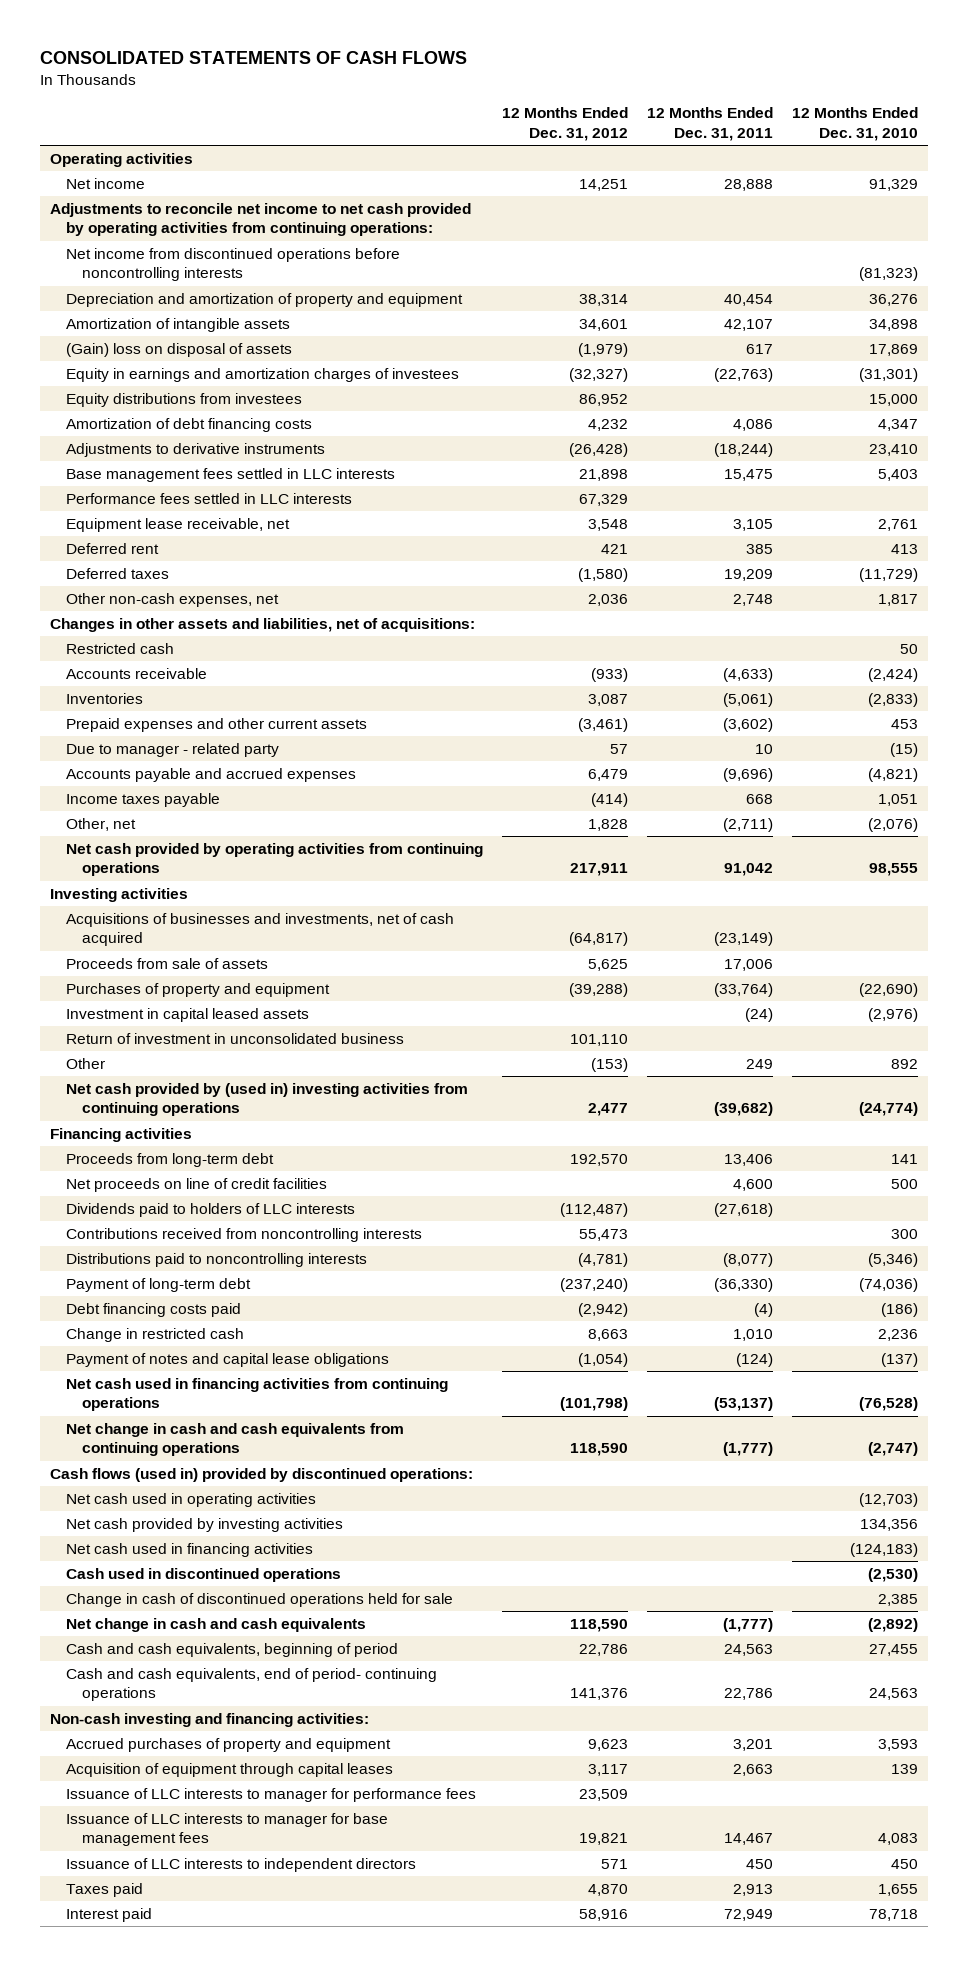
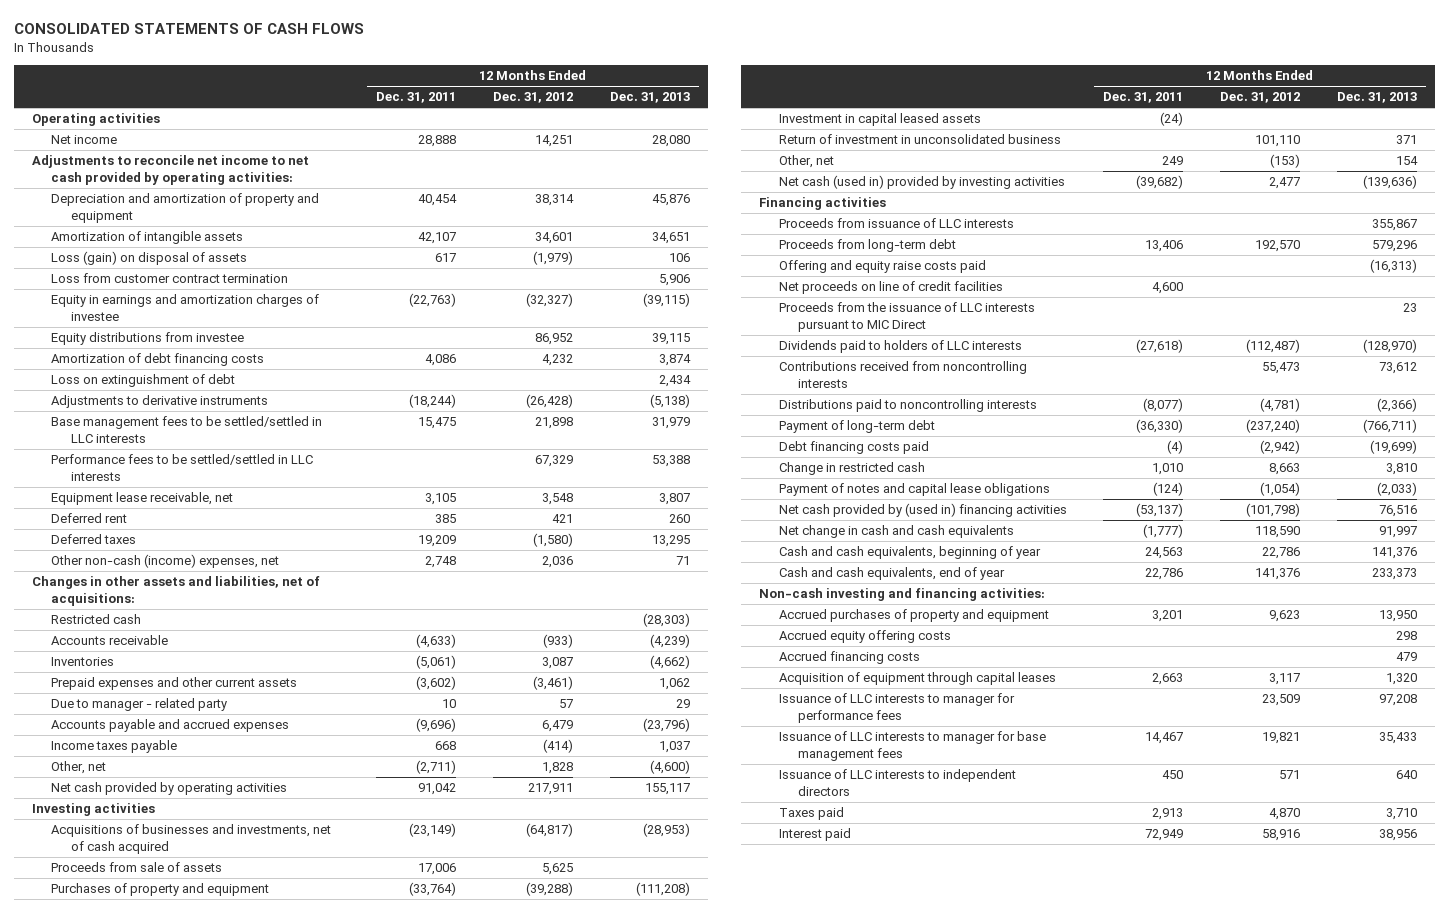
[792,107,919,141] 12 Months Ended Dec. 31, 2010 -> none
none -> [609,92,690,104] Dec. 31, 2013
[65,247,400,282] Net income from discontinued operations before noncontrolling interests -> none
[49,202,471,237] Adjustments to reconcile net income to net cash provided by operating activities from continuing operations: -> [31,155,309,185] Adjustments to reconcile net income to net cash provided by operating activities:
[65,342,292,357] (Gain) loss on disposal of assets -> [51,251,248,266] Loss (gain) on disposal of assets
none -> [51,273,289,284] Loss from customer contract termination
[65,367,459,382] Equity in earnings and amortization charges of investees -> [51,294,320,321] Equity in earnings and amortization charges of investee
[65,392,302,407] Equity distributions from investees -> [51,332,245,346] Equity distributions from investee
none -> [51,374,236,388] Loss on extinguishment of debt
[65,467,395,482] Base management fees settled in LLC interests -> [51,416,323,443] Base management fees to be settled/settled in LLC interests
[65,492,352,504] Performance fees settled in LLC interests -> [51,454,314,481] Performance fees to be settled/settled in LLC interests
[65,592,279,607] Other non-cash expenses, net -> [51,554,280,569] Other non-cash (income) expenses, net
[65,842,483,877] Net cash provided by operating activities from continuing operations -> [51,782,288,796] Net cash provided by operating activities
[65,1057,105,1069] Other -> [778,155,834,169] Other, net
[65,1082,468,1117] Net cash provided by (used in) investing activities from continuing operations -> [778,175,1065,190] Net cash (used in) provided by investing activities
none -> [778,218,1014,229] Proceeds from issuance of LLC interests
none -> [778,260,986,274] Offering and equity raise costs paid
none -> [778,302,1035,332] Proceeds from the issuance of LLC interests pursuant to MIC Direct
[65,1422,404,1457] Net change in cash and cash equivalents from continuing operations -> none
[49,1467,473,1482] Cash flows (used in) provided by discontinued operations: -> none
[65,1492,316,1507] Net cash used in operating activities -> none
[65,1517,343,1532] Net cash provided by investing activities -> none
[65,1542,313,1557] Net cash used in financing activities -> none
[65,1567,341,1582] Cash used in discontinued operations -> none
[65,1592,453,1607] Change in cash of discontinued operations held for sale -> none
[65,1377,448,1412] Net cash used in financing activities from continuing operations -> [778,503,1067,518] Net cash provided by (used in) financing activities
[65,1642,398,1657] Cash and cash equivalents, beginning of period -> [778,546,1041,560] Cash and cash equivalents, beginning of year
[65,1667,437,1702] Cash and cash equivalents, end of period- continuing operations -> [778,567,1005,581] Cash and cash equivalents, end of year
none -> [778,630,951,644] Accrued equity offering costs
none -> [778,651,920,665] Accrued financing costs

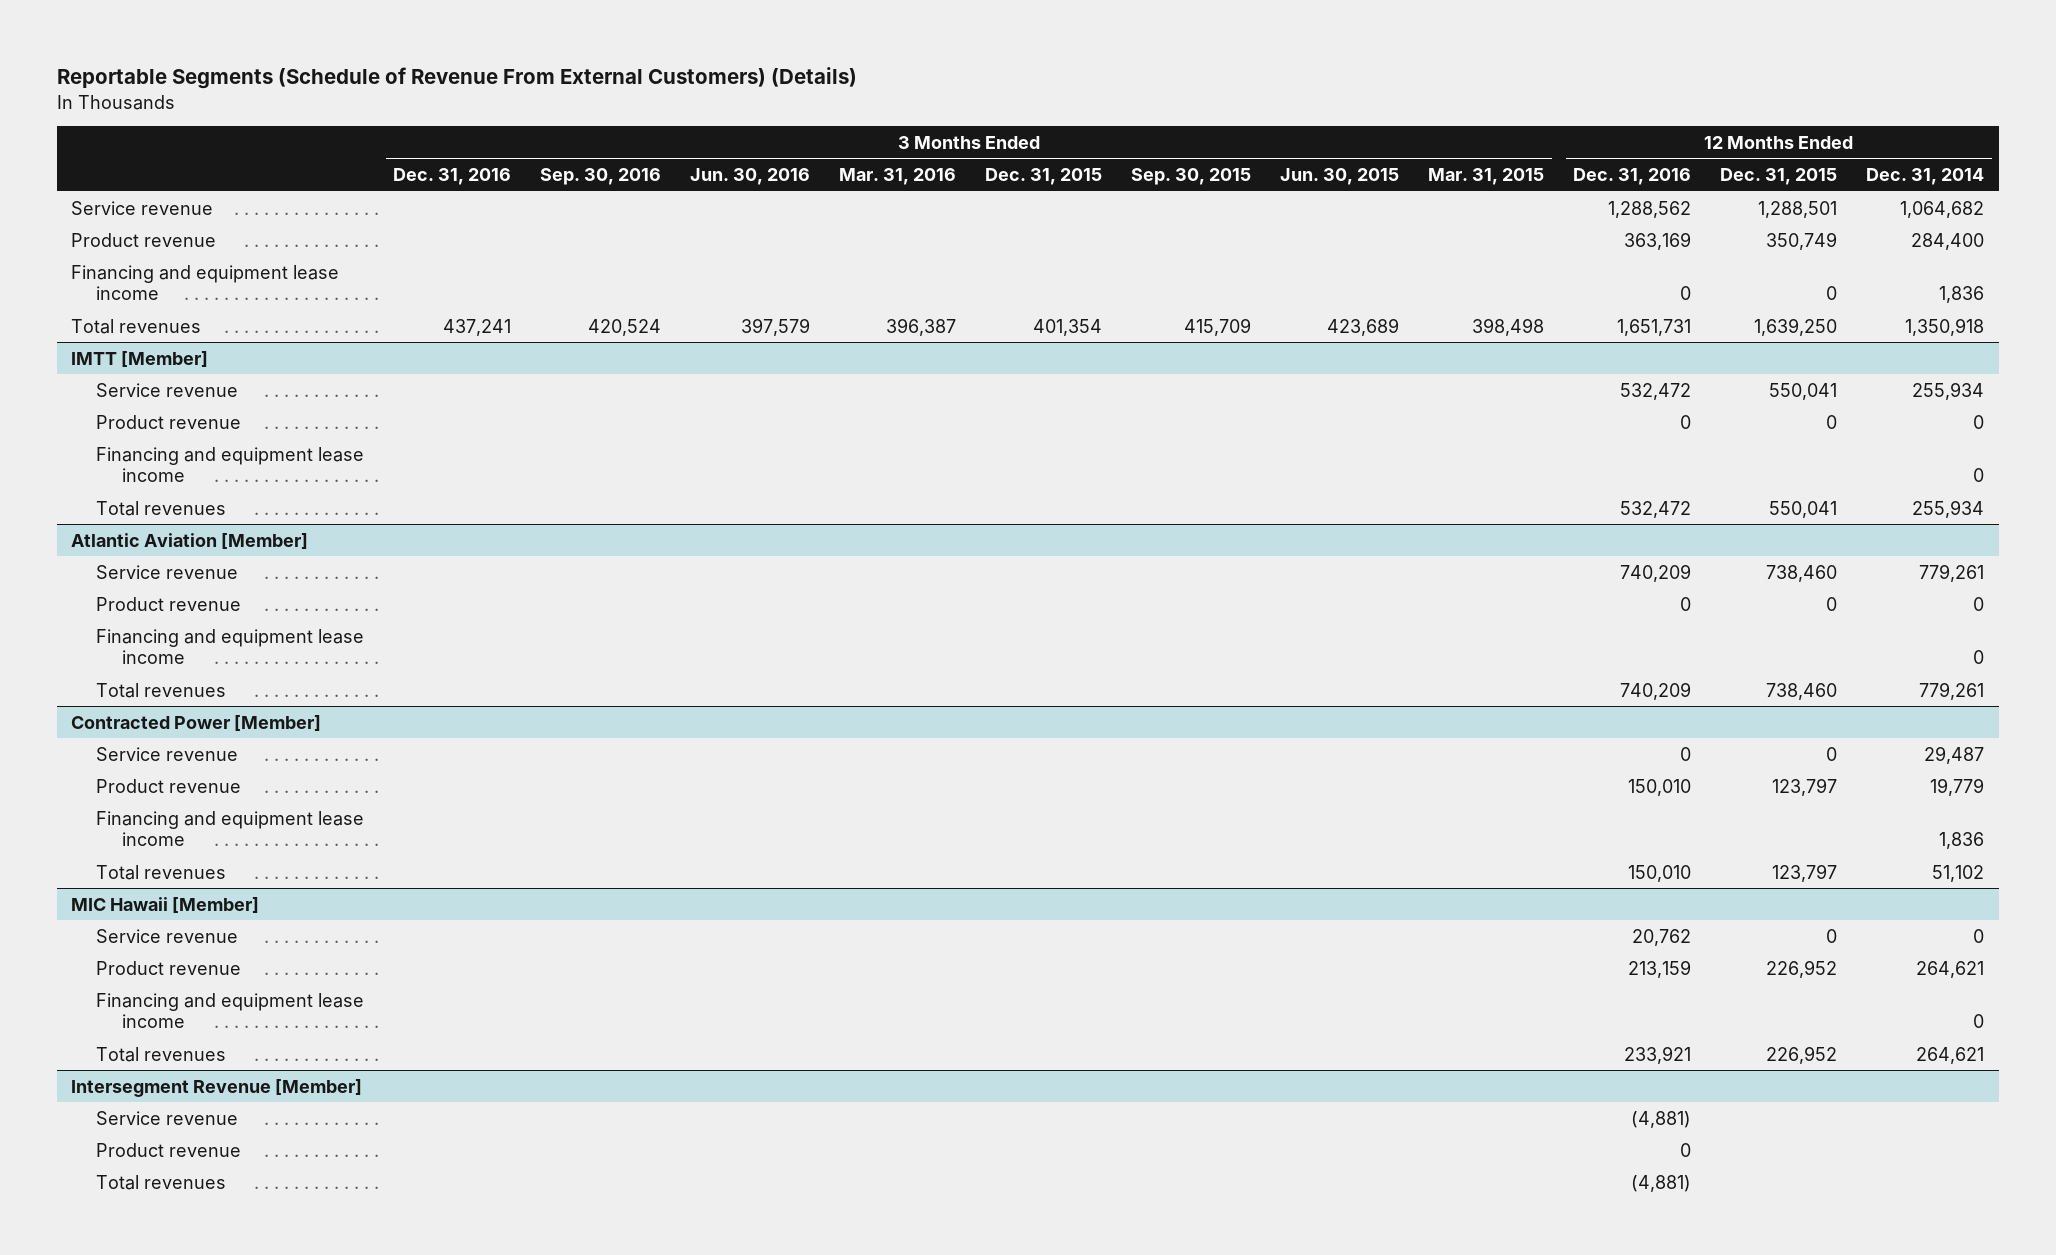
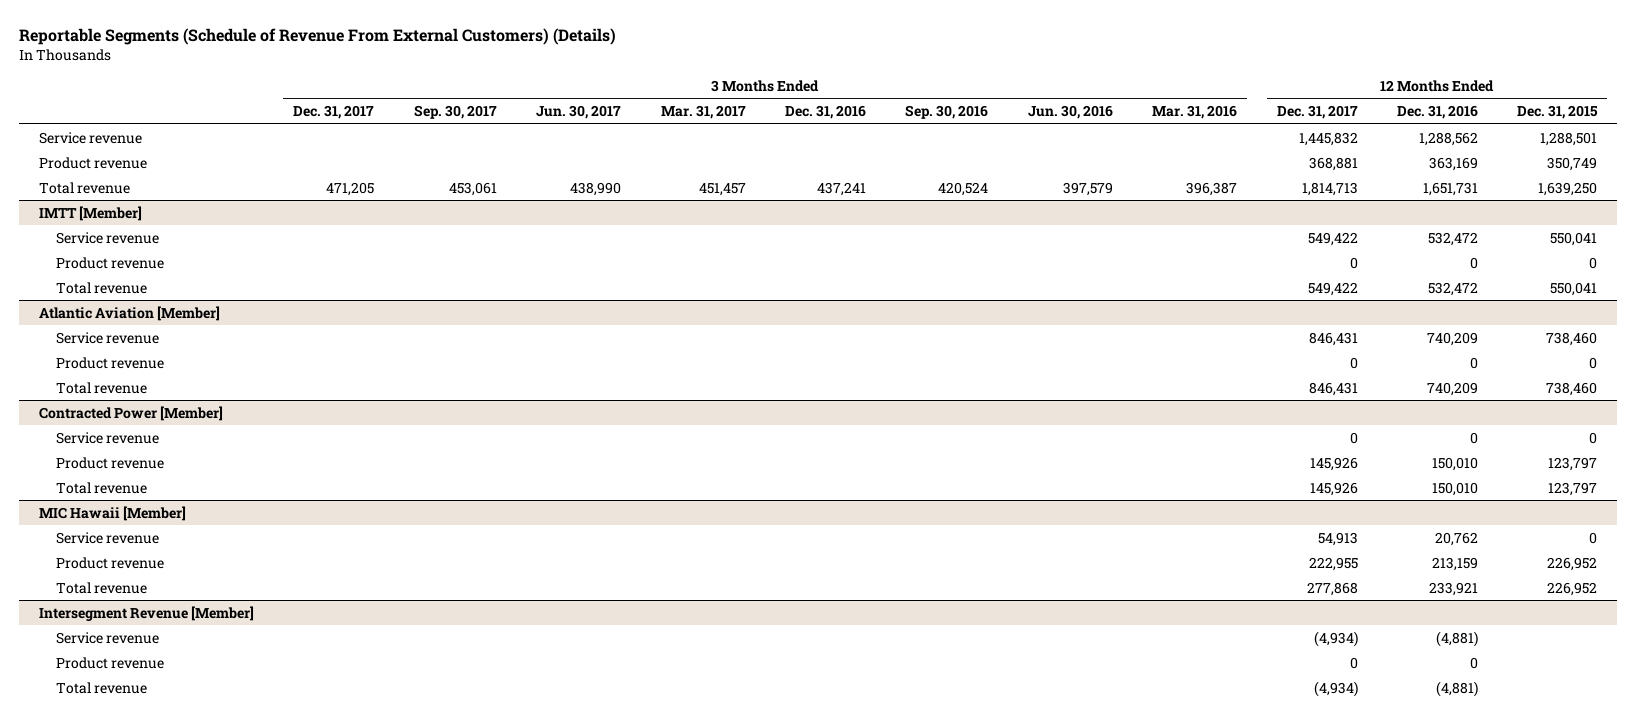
[985,168,1103,186] Dec. 31, 2015 -> none
[1131,168,1252,186] Sep. 30, 2015 -> none
[1280,168,1400,186] Jun. 30, 2015 -> none
[1428,168,1545,186] Mar. 31, 2015 -> none
[1866,168,1985,186] Dec. 31, 2014 -> none
none -> [293,105,375,120] Dec. 31, 2017
none -> [413,105,497,120] Sep. 30, 2017
none -> [536,105,622,120] Jun. 30, 2017
none -> [660,105,746,120] Mar. 31, 2017
none -> [1276,105,1358,120] Dec. 31, 2017
[71,264,340,301] Financing and equipment lease income -> none
[71,318,202,334] Total revenues -> [38,181,130,194] Total revenue
[96,446,365,483] Financing and equipment lease income -> none
[96,500,227,516] Total revenues -> [55,281,147,294] Total revenue
[96,628,365,665] Financing and equipment lease income -> none
[96,682,227,698] Total revenues -> [55,381,147,394] Total revenue
[96,810,365,847] Financing and equipment lease income -> none
[96,864,227,880] Total revenues -> [55,481,147,494] Total revenue
[96,992,365,1029] Financing and equipment lease income -> none
[96,1046,227,1062] Total revenues -> [55,581,147,594] Total revenue
[96,1174,227,1190] Total revenues -> [55,681,147,694] Total revenue

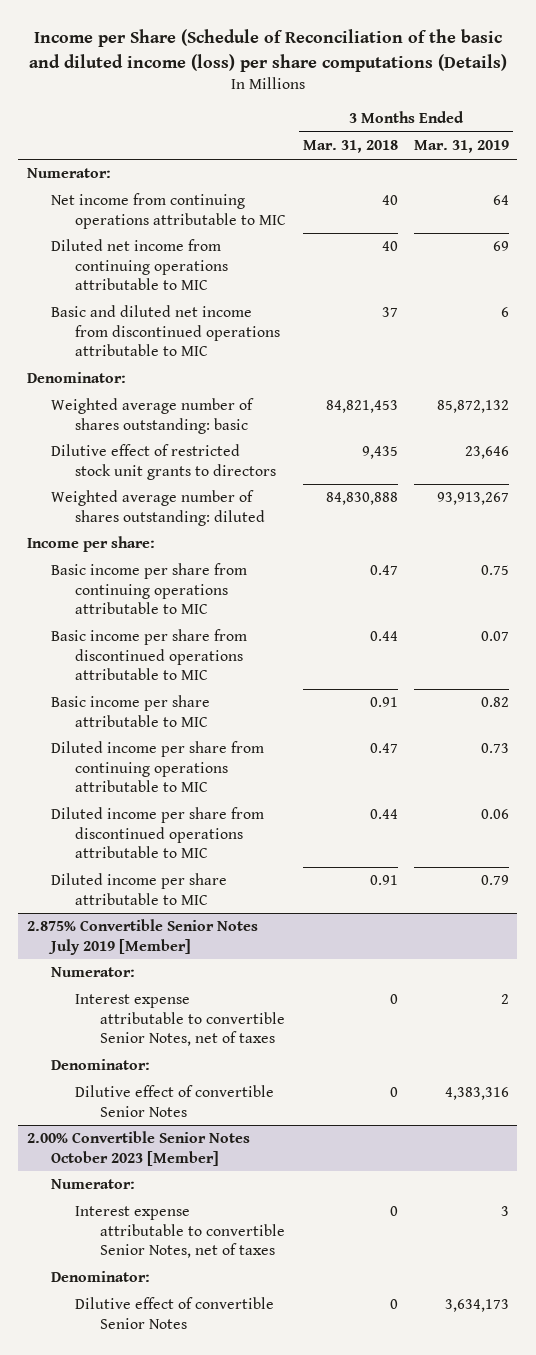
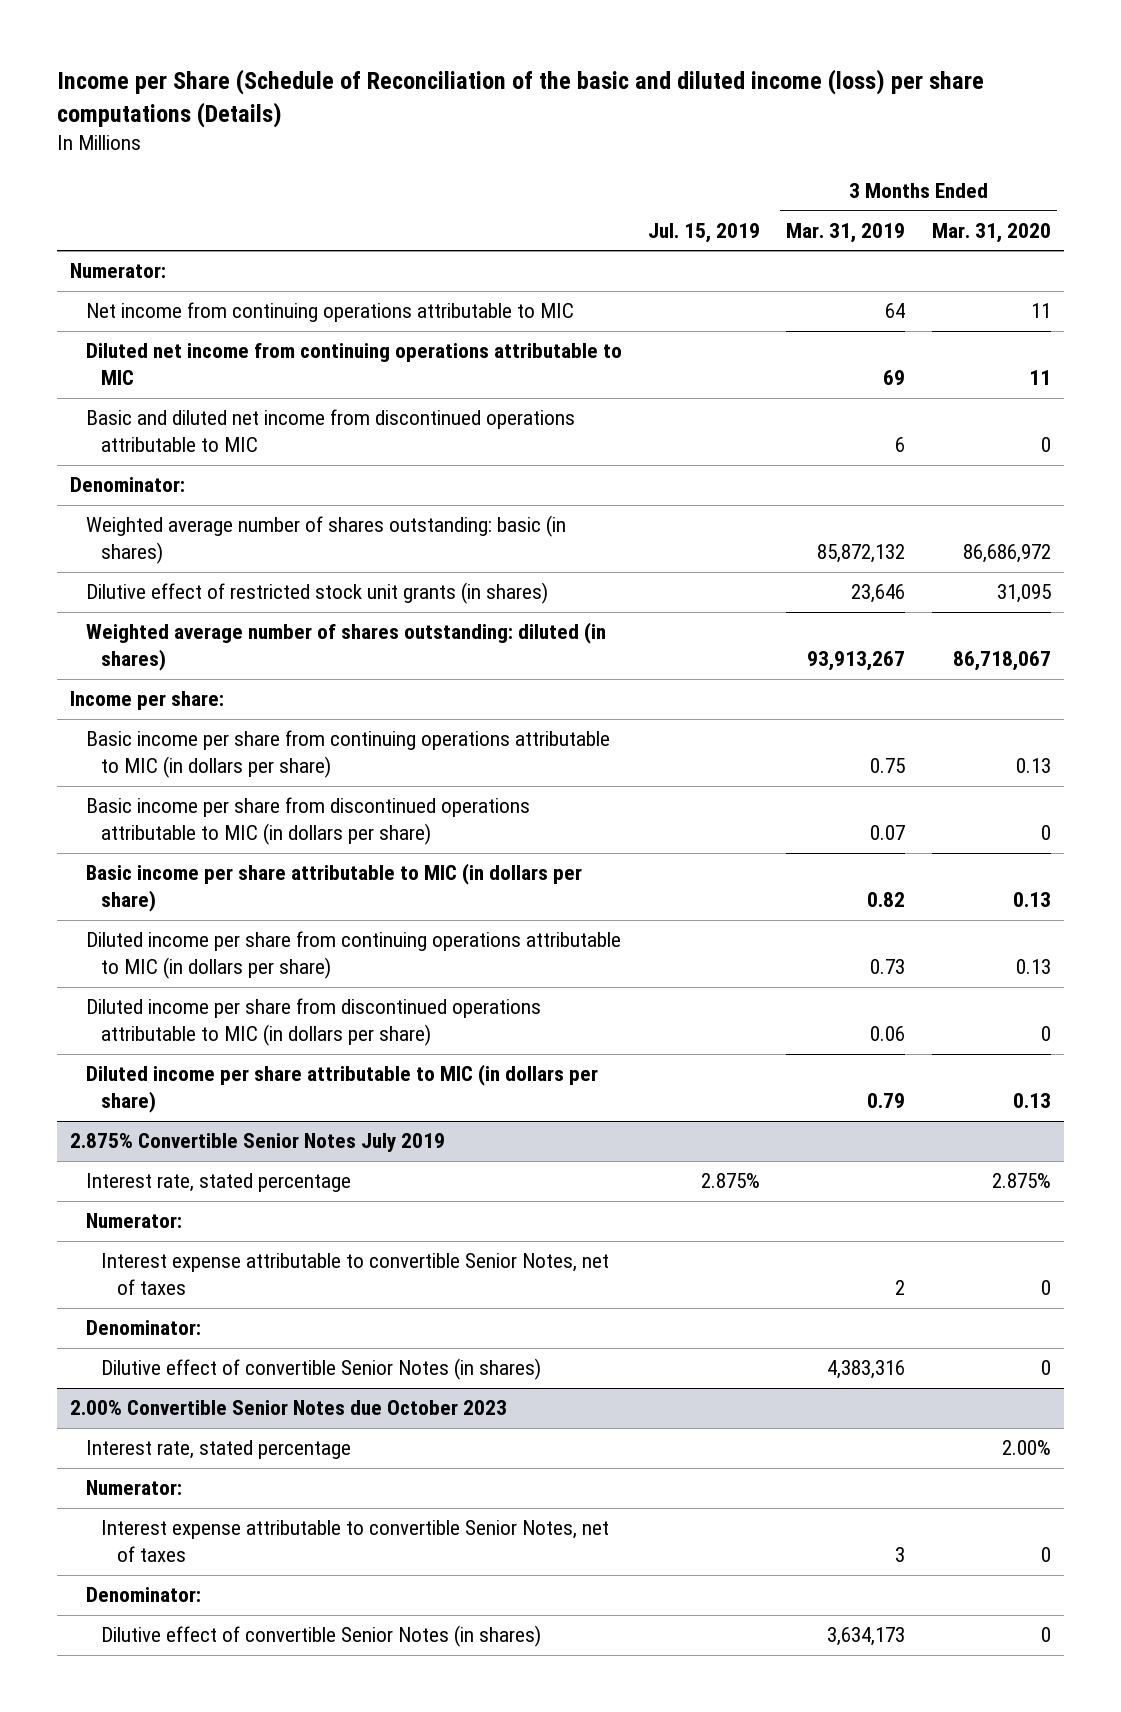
[302,140,398,154] Mar. 31, 2018 -> none
none -> [647,222,760,243] Jul. 15, 2019
none -> [931,222,1051,243] Mar. 31, 2020
[50,398,254,434] Weighted average number of shares outstanding: basic -> [85,515,566,565] Weighted average number of shares outstanding: basic (in shares)
[50,444,277,480] Dilutive effect of restricted stock unit grants to directors -> [85,582,548,605] Dilutive effect of restricted stock unit grants (in shares)
[50,490,266,526] Weighted average number of shares outstanding: diluted -> [85,622,606,672] Weighted average number of shares outstanding: diluted (in shares)
[50,563,247,615] Basic income per share from continuing operations attributable to MIC -> [85,730,610,779] Basic income per share from continuing operations attributable to MIC (in dollars per share)
[50,629,247,681] Basic income per share from discontinued operations attributable to MIC -> [85,797,530,846] Basic income per share from discontinued operations attributable to MIC (in dollars per share)
[50,695,210,727] Basic income per share attributable to MIC -> [85,863,582,913] Basic income per share attributable to MIC (in dollars per share)
[50,741,264,793] Diluted income per share from continuing operations attributable to MIC -> [85,931,621,980] Diluted income per share from continuing operations attributable to MIC (in dollars per share)
[50,807,264,859] Diluted income per share from discontinued operations attributable to MIC -> [85,998,541,1047] Diluted income per share from discontinued operations attributable to MIC (in dollars per share)
[50,873,227,905] Diluted income per share attributable to MIC -> [85,1064,598,1114] Diluted income per share attributable to MIC (in dollars per share)
[26,919,258,955] 2.875% Convertible Senior Notes July 2019 [Member] -> [69,1133,445,1153] 2.875% Convertible Senior Notes July 2019
none -> [85,1173,351,1193] Interest rate, stated percentage
[75,1085,275,1117] Dilutive effect of convertible Senior Notes -> [101,1358,542,1381] Dilutive effect of convertible Senior Notes (in shares)
[26,1131,250,1166] 2.00% Convertible Senior Notes October 2023 [Member] -> [69,1400,507,1416] 2.00% Convertible Senior Notes due October 2023
none -> [85,1440,351,1460] Interest rate, stated percentage
[75,1297,275,1329] Dilutive effect of convertible Senior Notes -> [101,1625,542,1648] Dilutive effect of convertible Senior Notes (in shares)

